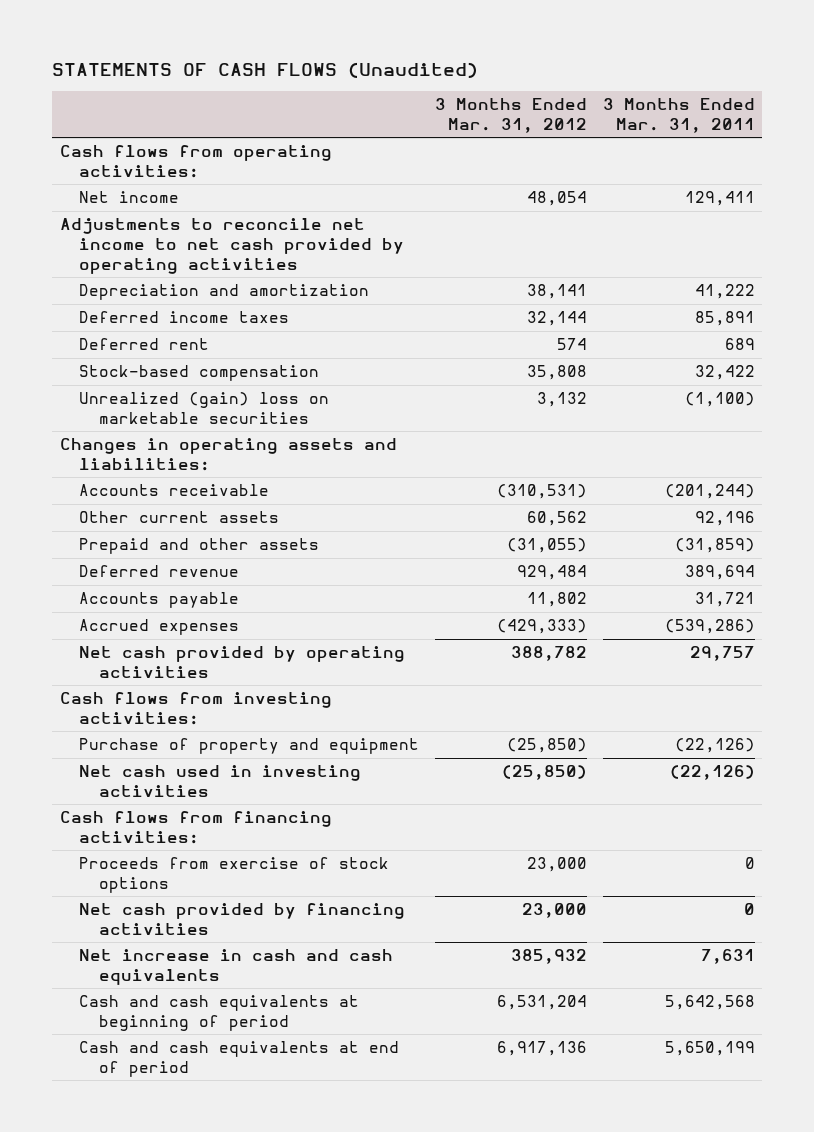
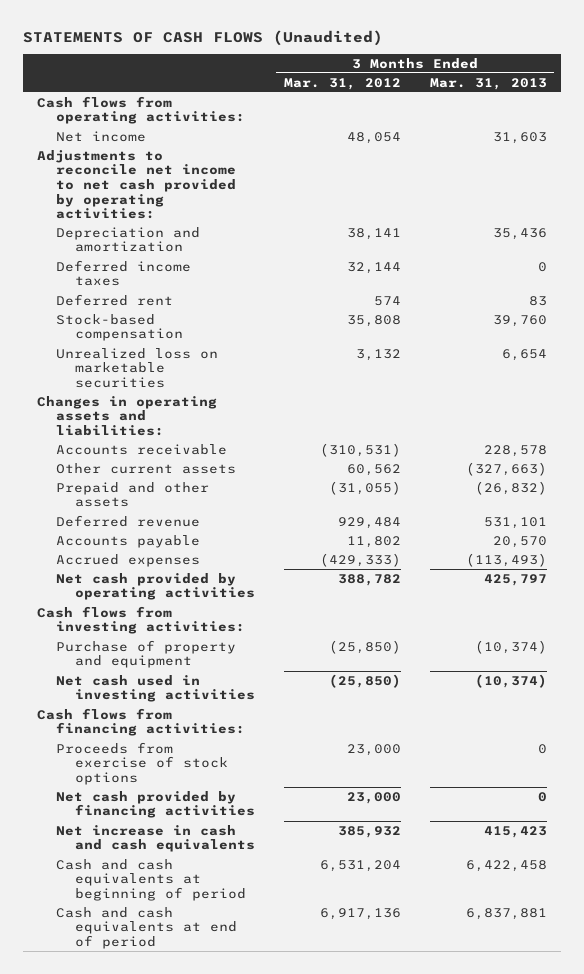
[602,98,755,133] 3 Months Ended Mar. 31, 2011 -> none
none -> [429,77,547,90] Mar. 31, 2013
[59,218,405,274] Adjustments to reconcile net income to net cash provided by operating activities -> [37,149,236,220] Adjustments to reconcile net income to net cash provided by operating activities:
[79,392,330,424] Unrealized (gain) loss on marketable securities -> [55,347,218,389] Unrealized loss on marketable securities

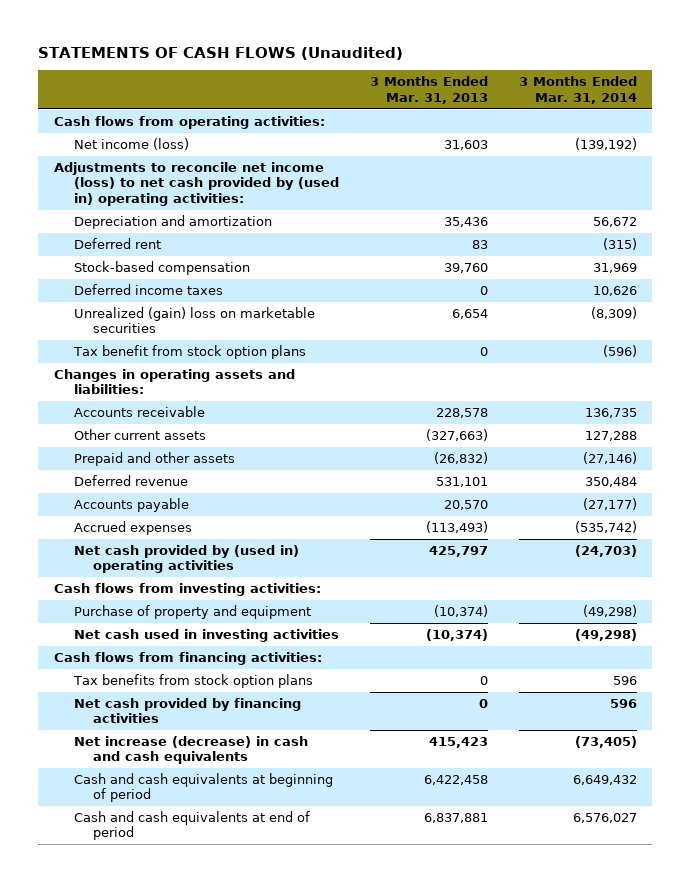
[283,77,401,90] Mar. 31, 2012 -> none
none -> [518,76,637,104] 3 Months Ended Mar. 31, 2014
[55,130,146,142] Net income -> [73,137,189,150] Net income (loss)
[37,149,236,220] Adjustments to reconcile net income to net cash provided by operating activities: -> [53,161,339,206] Adjustments to reconcile net income (loss) to net cash provided by (used in) operating activities:
[55,259,191,287] Deferred income taxes -> [73,283,223,295] Deferred income taxes
[55,347,218,389] Unrealized loss on marketable securities -> [73,306,315,334] Unrealized (gain) loss on marketable securities
none -> [72,344,306,359] Tax benefit from stock option plans
[55,572,255,601] Net cash provided by operating activities -> [73,544,299,574] Net cash provided by (used in) operating activities
[55,741,228,786] Proceeds from exercise of stock options -> none
none -> [72,673,313,688] Tax benefits from stock option plans
[55,824,255,853] Net increase in cash and cash equivalents -> [73,735,308,765] Net increase (decrease) in cash and cash equivalents

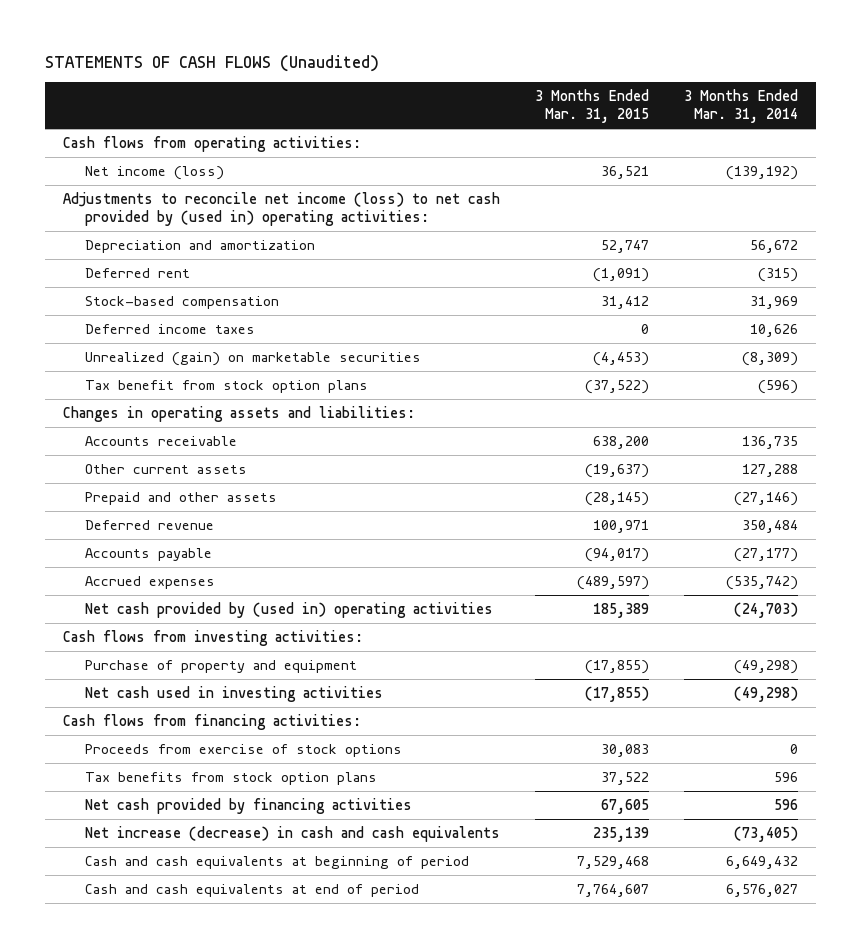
[369,76,488,104] 3 Months Ended Mar. 31, 2013 -> none
none -> [534,89,649,123] 3 Months Ended Mar. 31, 2015
[73,306,315,334] Unrealized (gain) loss on marketable securities -> [84,352,421,367] Unrealized (gain) on marketable securities
none -> [84,744,402,758] Proceeds from exercise of stock options

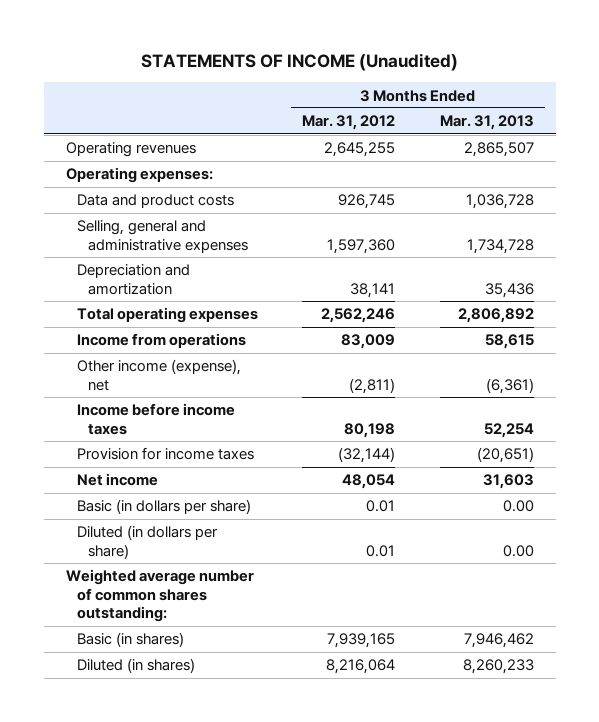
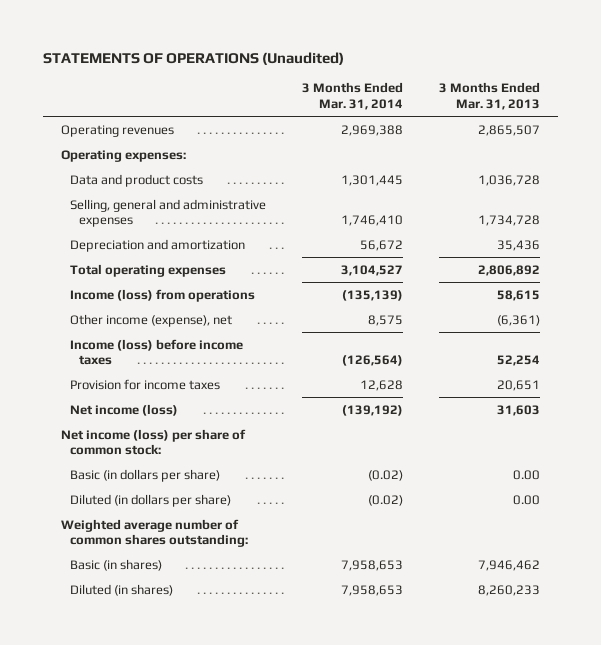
[140,53,458,72] STATEMENTS OF INCOME (Unaudited) -> [42,51,344,65] STATEMENTS OF OPERATIONS (Unaudited)
[302,115,396,131] Mar. 31, 2012 -> none
none -> [301,82,403,110] 3 Months Ended Mar. 31, 2014
[76,333,246,349] Income from operations -> [70,288,256,302] Income (loss) from operations
[76,403,235,435] Income before income taxes -> [70,338,244,366] Income (loss) before income taxes
[476,447,534,464] (20,651) -> [496,379,540,391] 20,651
[76,473,158,487] Net income -> [70,403,179,416] Net income (loss)
none -> [60,428,246,456] Net income (loss) per share of common stock:

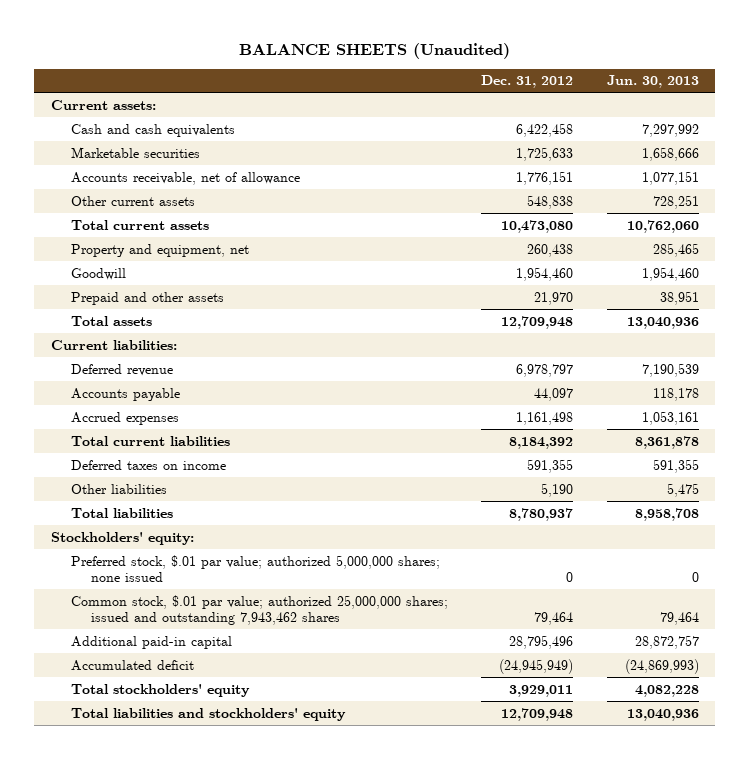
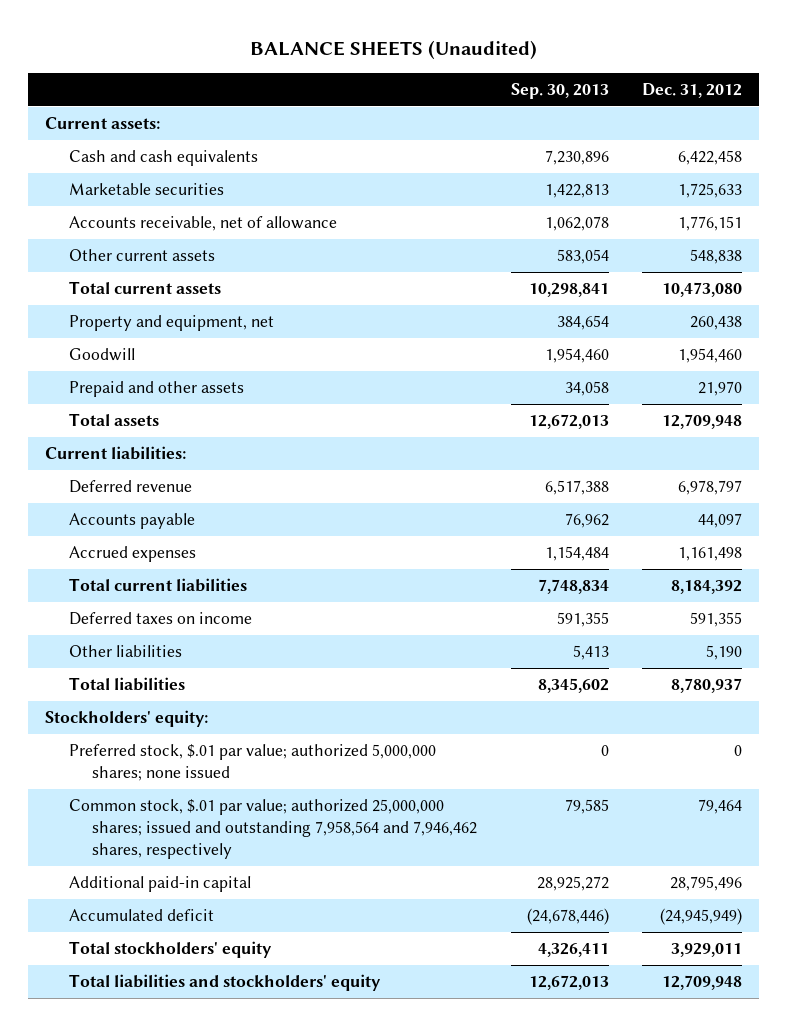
[606,75,699,89] Jun. 30, 2013 -> none
none -> [510,82,609,99] Sep. 30, 2013
[71,594,449,625] Common stock, $.01 par value; authorized 25,000,000 shares; issued and outstanding 7,943,462 shares -> [68,799,478,859] Common stock, $.01 par value; authorized 25,000,000 shares; issued and outstanding 7,958,564 and 7,946,462 shares, respectively

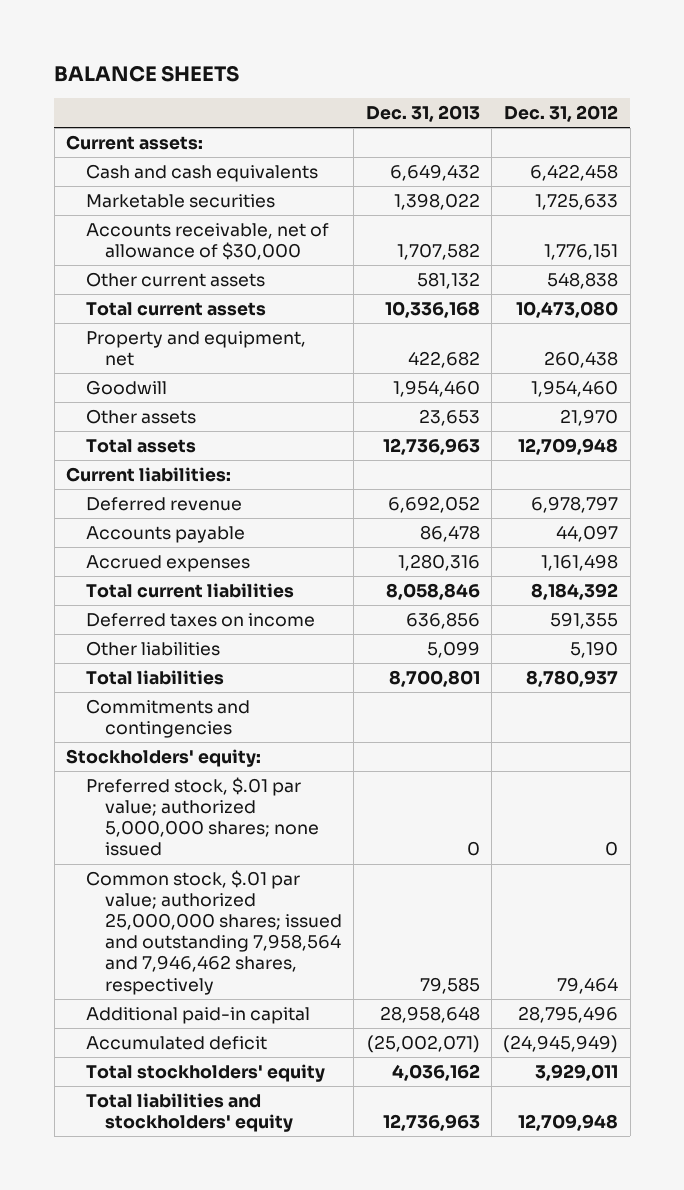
[249,40,537,61] BALANCE SHEETS (Unaudited) -> [54,65,240,83] BALANCE SHEETS
[510,82,609,99] Sep. 30, 2013 -> none
none -> [365,105,480,123] Dec. 31, 2013
[68,216,337,232] Accounts receivable, net of allowance -> [85,222,329,260] Accounts receivable, net of allowance of $30,000
[68,381,244,398] Prepaid and other assets -> [85,408,196,424] Other assets
none -> [85,698,250,738] Commitments and contingencies

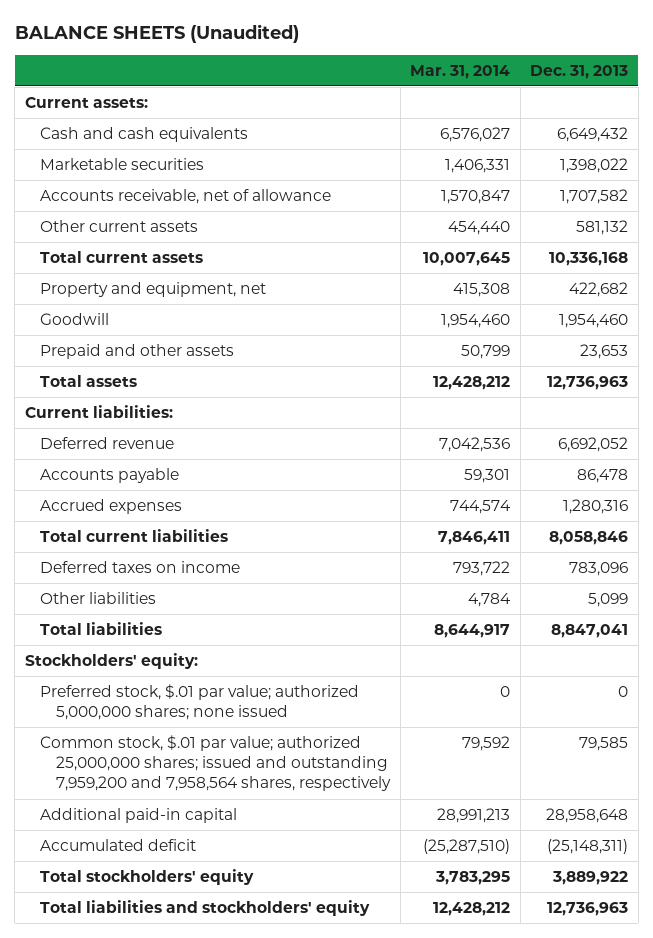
[54,65,240,83] BALANCE SHEETS -> [14,24,299,44] BALANCE SHEETS (Unaudited)
[504,105,619,123] Dec. 31, 2012 -> none
none -> [410,64,511,79] Mar. 31, 2014
[85,222,329,260] Accounts receivable, net of allowance of $30,000 -> [40,189,332,205] Accounts receivable, net of allowance
[85,408,196,424] Other assets -> [40,344,235,360] Prepaid and other assets
[405,611,480,629] 636,856 -> [569,562,629,577] 783,096
[85,698,250,738] Commitments and contingencies -> none
[388,669,480,687] 8,700,801 -> [551,624,629,639] 8,847,041
[85,869,343,995] Common stock, $.01 par value; authorized 25,000,000 shares; issued and outstanding 7,958,564 and 7,946,462 shares, respectively -> [40,735,392,792] Common stock, $.01 par value; authorized 25,000,000 shares; issued and outstanding 7,959,200 and 7,958,564 shares, respectively
[366,1034,480,1053] (25,002,071) -> [547,839,629,855] (25,148,311)
[391,1063,480,1081] 4,036,162 -> [552,871,629,886] 3,889,922

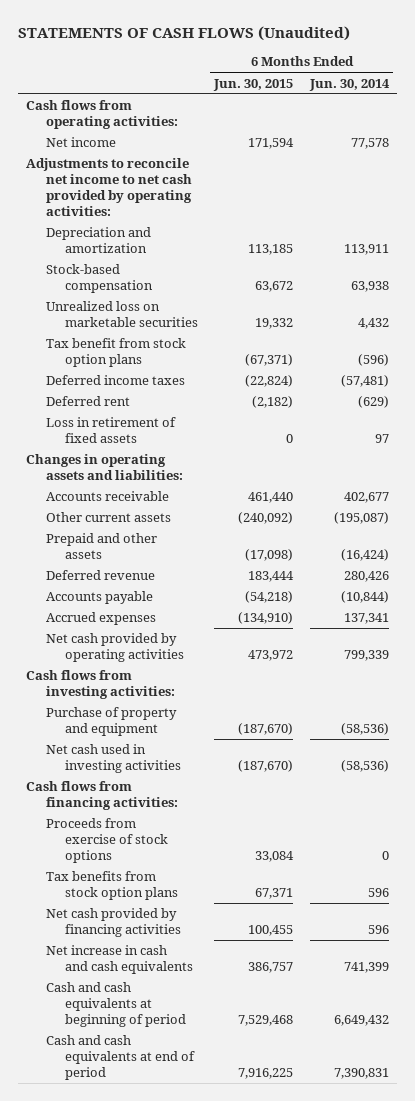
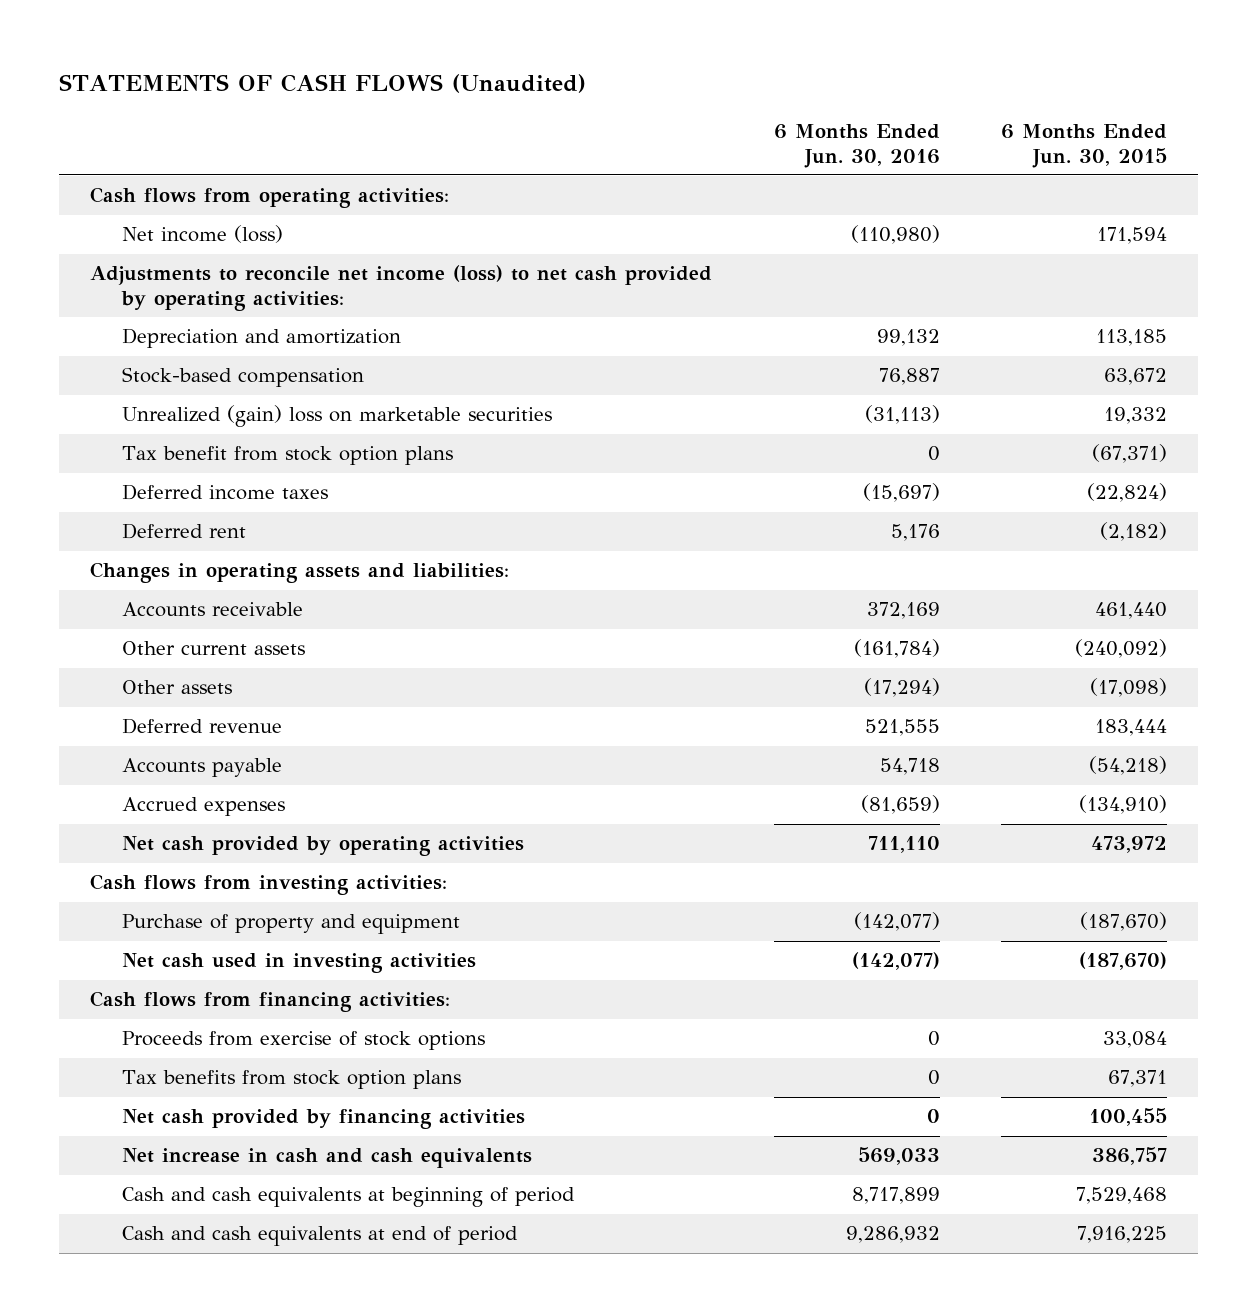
[308,78,390,91] Jun. 30, 2014 -> none
none -> [773,124,940,168] 6 Months Ended Jun. 30, 2016
[45,137,116,148] Net income -> [122,225,284,244] Net income (loss)
[26,158,192,216] Adjustments to reconcile net income to net cash provided by operating activities: -> [90,265,713,311] Adjustments to reconcile net income (loss) to net cash provided by operating activities:
[45,301,198,328] Unrealized loss on marketable securities -> [122,405,553,428] Unrealized (gain) loss on marketable securities
[45,417,176,444] Loss in retirement of fixed assets -> none
[45,533,157,560] Prepaid and other assets -> [122,680,233,695] Other assets

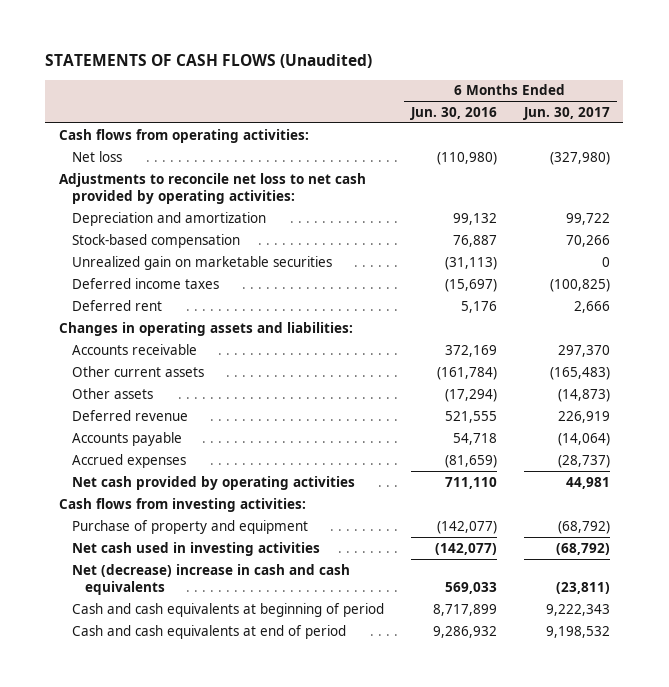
[1001,124,1168,168] 6 Months Ended Jun. 30, 2015 -> none
none -> [522,106,610,120] Jun. 30, 2017
[122,225,284,244] Net income (loss) -> [72,150,123,162] Net loss
[90,265,713,311] Adjustments to reconcile net income (loss) to net cash provided by operating activities: -> [58,172,366,204] Adjustments to reconcile net loss to net cash provided by operating activities:
[122,446,454,466] Tax benefit from stock option plans -> none
[122,405,553,428] Unrealized (gain) loss on marketable securities -> [72,255,333,270] Unrealized gain on marketable securities
[90,991,451,1013] Cash flows from financing activities: -> none
[122,1031,486,1051] Proceeds from exercise of stock options -> none
[122,1070,462,1090] Tax benefits from stock option plans -> none
[122,1109,526,1130] Net cash provided by financing activities -> none
[122,1148,533,1169] Net increase in cash and cash equivalents -> [72,563,351,595] Net (decrease) increase in cash and cash equivalents

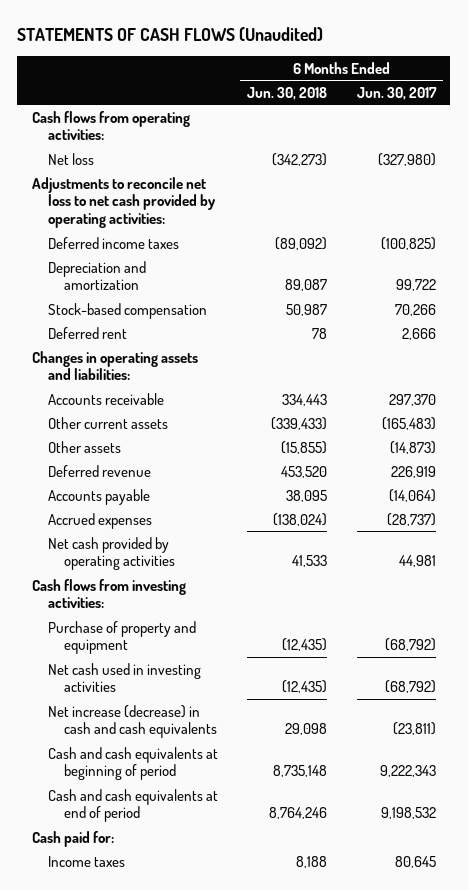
[410,106,498,120] Jun. 30, 2016 -> none
none -> [247,86,328,100] Jun. 30, 2018
[72,277,220,289] Deferred income taxes -> [48,236,180,249] Deferred income taxes
[72,255,333,270] Unrealized gain on marketable securities -> none
[72,563,351,595] Net (decrease) increase in cash and cash equivalents -> [48,704,218,739] Net increase (decrease) in cash and cash equivalents
none -> [31,830,114,847] Cash paid for:
none -> [48,855,126,867] Income taxes

